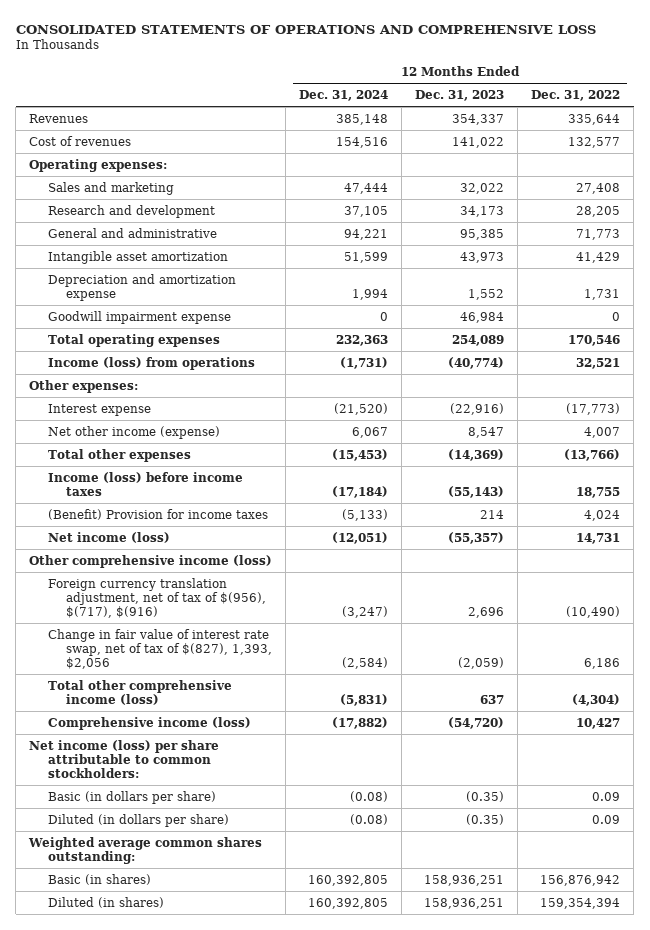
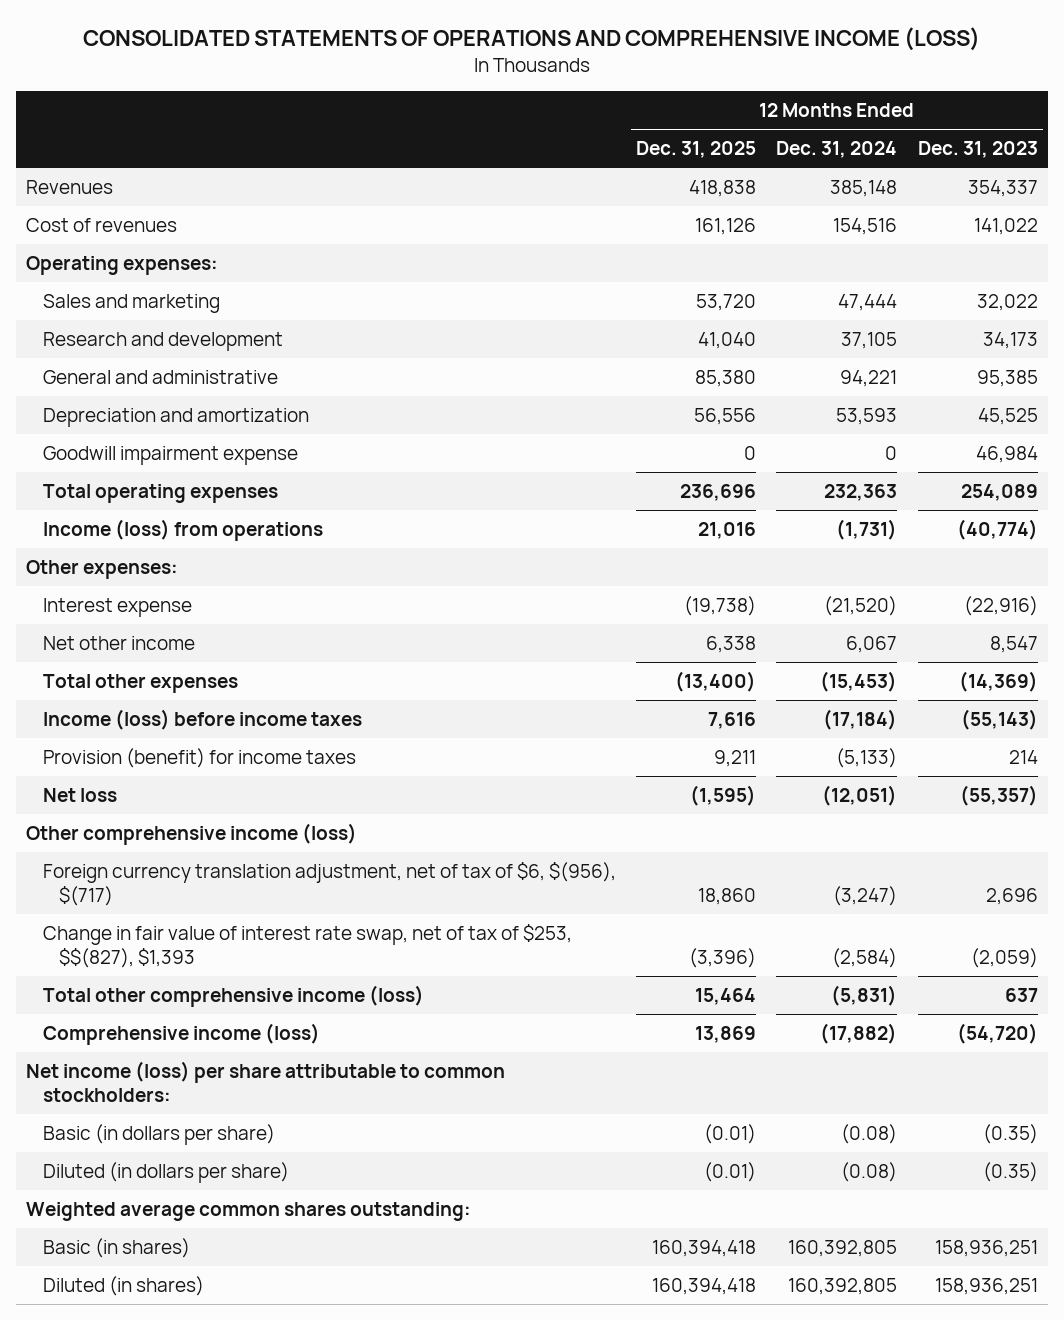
[15,24,596,34] CONSOLIDATED STATEMENTS OF OPERATIONS AND COMPREHENSIVE LOSS -> [82,26,980,51] CONSOLIDATED STATEMENTS OF OPERATIONS AND COMPREHENSIVE INCOME (LOSS)
[531,90,621,102] Dec. 31, 2022 -> none
none -> [636,141,757,159] Dec. 31, 2025
[47,250,228,264] Intangible asset amortization -> none
[47,273,236,301] Depreciation and amortization expense -> [42,408,309,428] Depreciation and amortization
[352,288,389,300] 1,994 -> [836,408,898,426] 53,593
[468,288,505,300] 1,552 -> [977,408,1038,426] 45,525
[47,425,220,439] Net other income (expense) -> [42,636,195,651] Net other income
[47,508,268,520] (Benefit) Provision for income taxes -> [42,748,356,769] Provision (benefit) for income taxes
[47,531,170,543] Net income (loss) -> [42,788,117,803] Net loss
[47,577,266,618] Foreign currency translation adjustment, net of tax of $(956), $(717), $(916) -> [42,862,616,906] Foreign currency translation adjustment, net of tax of $6, $(956), $(717)
[47,628,272,669] Change in fair value of interest rate swap, net of tax of $(827), 1,393, $2,056 -> [42,924,572,968] Change in fair value of interest rate swap, net of tax of $253, $$(827), $1,393

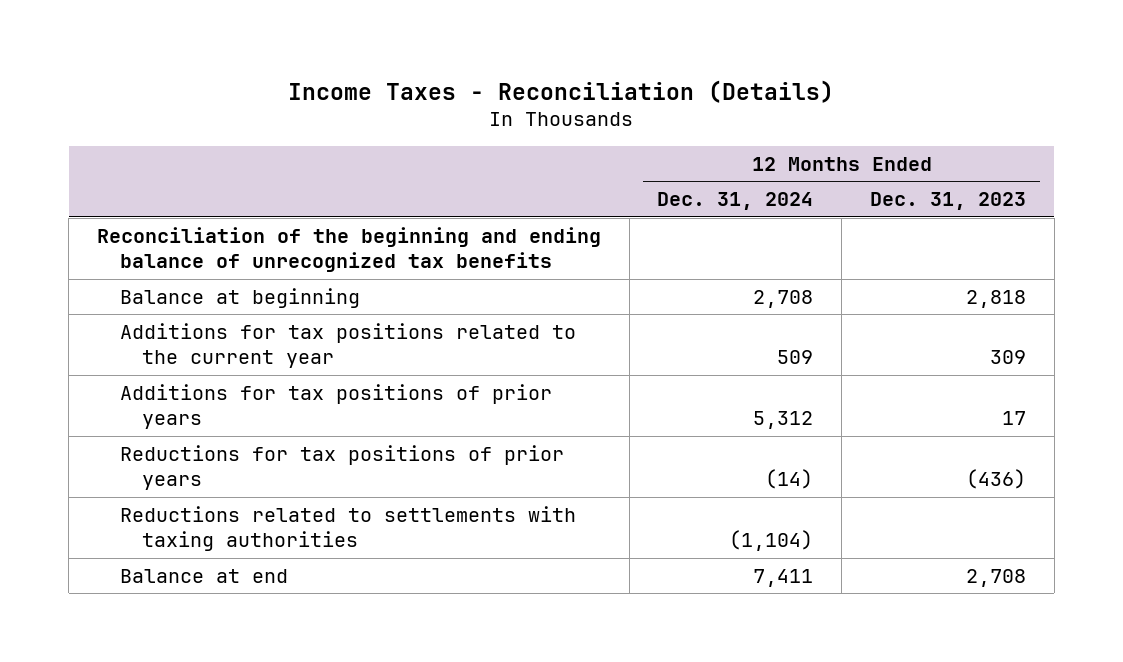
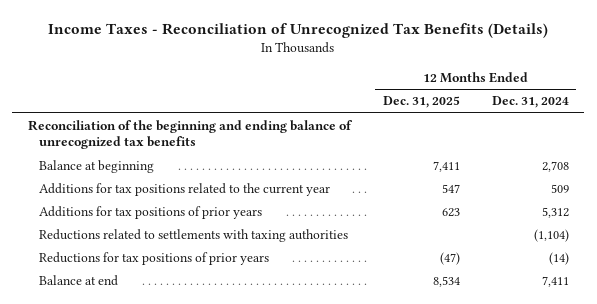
[288,79,835,103] Income Taxes - Reconciliation (Details) -> [48,22,549,38] Income Taxes - Reconciliation of Unrecognized Tax Benefits (Details)
[869,192,1026,211] Dec. 31, 2023 -> none
none -> [382,96,460,109] Dec. 31, 2025
[119,444,564,491] Reductions for tax positions of prior years -> [38,252,269,266] Reductions for tax positions of prior years

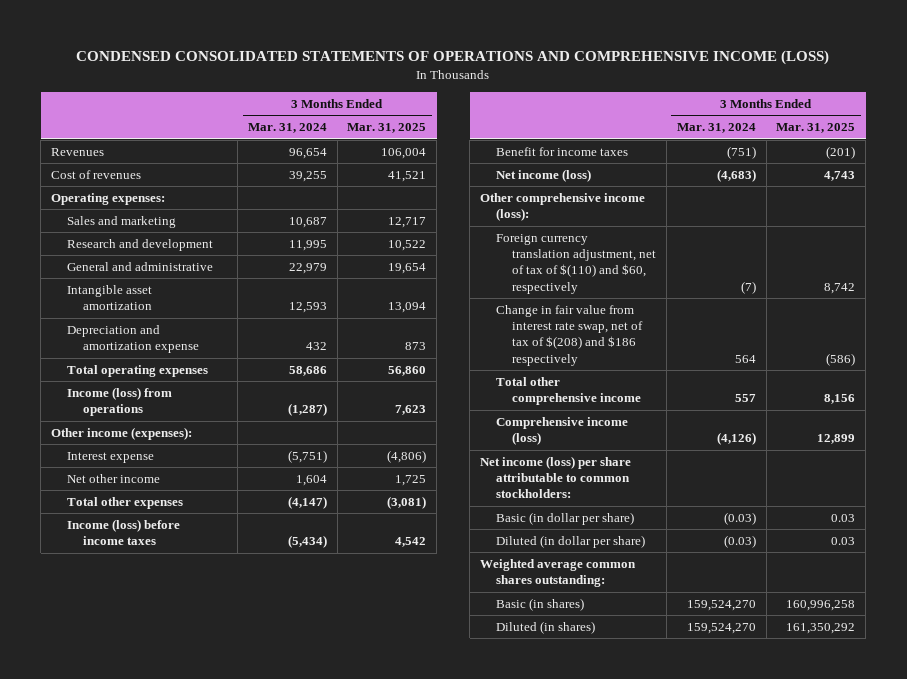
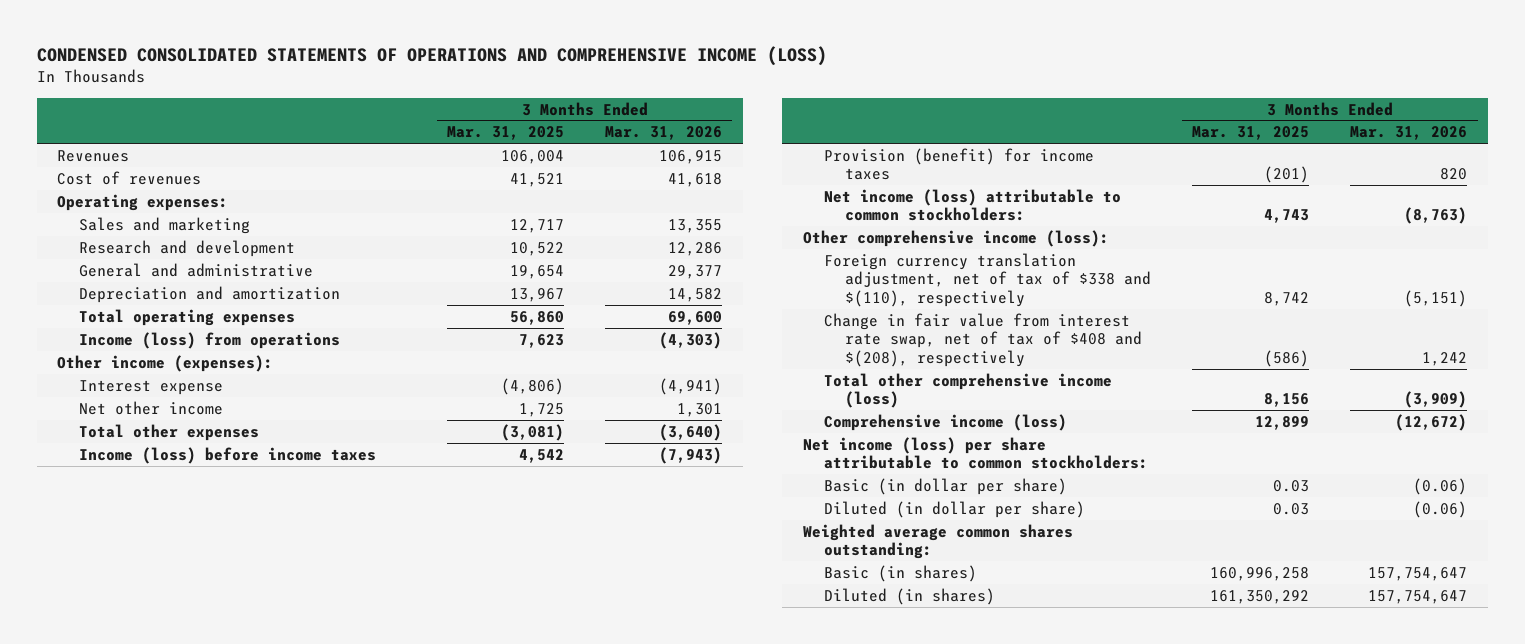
[247,123,327,134] Mar. 31, 2024 -> none
none -> [605,126,723,141] Mar. 31, 2026
[67,284,153,311] Intangible asset amortization -> none
[67,324,200,354] Depreciation and amortization expense -> [78,285,340,303] Depreciation and amortization
[405,342,427,351] 873 -> [509,287,564,302] 13,967
[496,146,629,156] Benefit for income taxes -> [823,147,1094,181] Provision (benefit) for income taxes
[496,168,592,182] Net income (loss) -> [823,188,1121,222] Net income (loss) attributable to common stockholders:
[496,233,656,294] Foreign currency translation adjustment, net of tax of $(110) and $60, respectively -> [823,252,1151,307] Foreign currency translation adjustment, net of tax of $338 and $(110), respectively
[496,304,643,366] Change in fair value from interest rate swap, net of tax of $(208) and $186 respectively -> [823,312,1142,367] Change in fair value from interest rate swap, net of tax of $408 and $(208), respectively
[496,376,641,406] Total other comprehensive income -> [823,372,1112,409] Total other comprehensive income (loss)

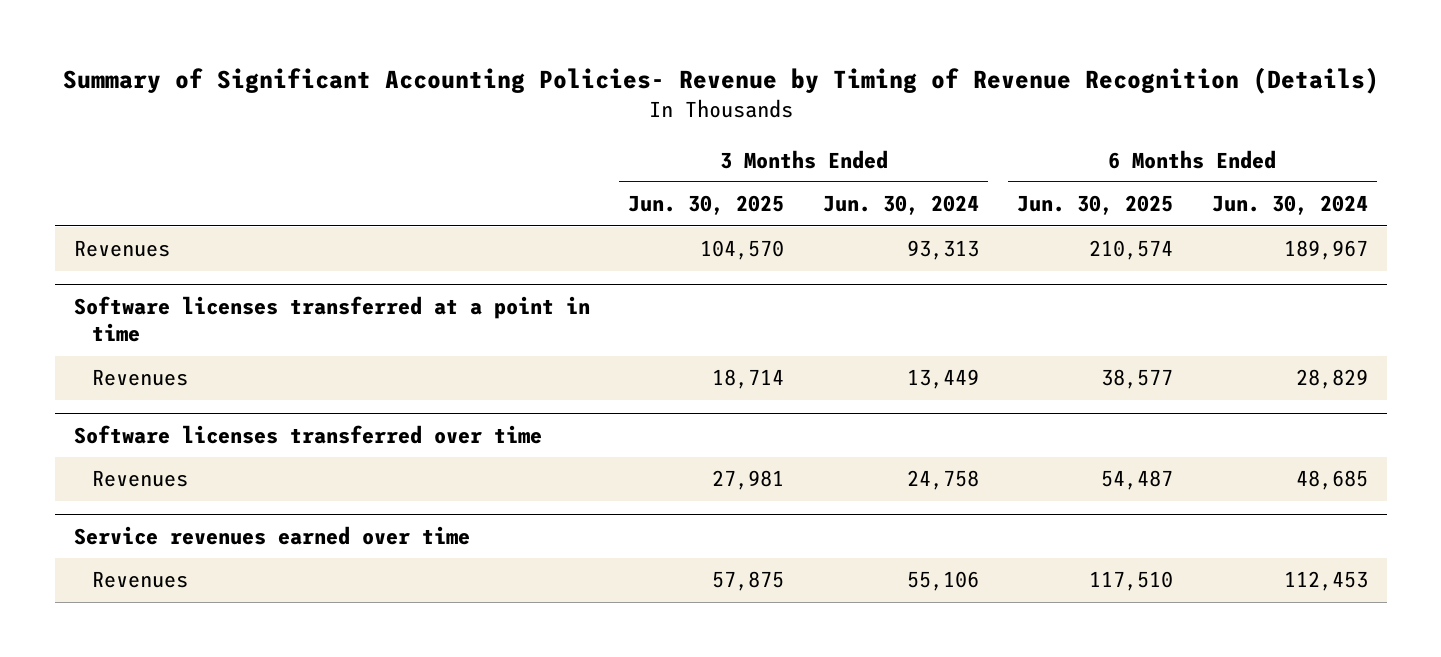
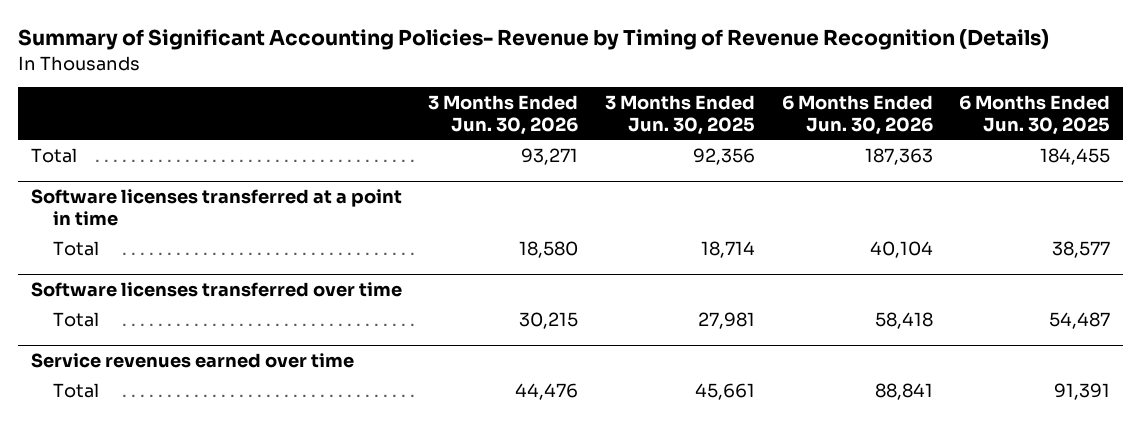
[822,195,979,216] Jun. 30, 2024 -> none
[1211,195,1368,216] Jun. 30, 2024 -> none
none -> [428,94,579,136] 3 Months Ended Jun. 30, 2026
none -> [781,94,933,136] 6 Months Ended Jun. 30, 2026
[73,240,170,258] Revenues -> none
none -> [30,147,77,163] Total
[92,369,189,387] Revenues -> [52,240,99,256] Total
[92,470,189,488] Revenues -> [52,311,99,327] Total
[92,571,189,589] Revenues -> none
none -> [52,382,99,398] Total

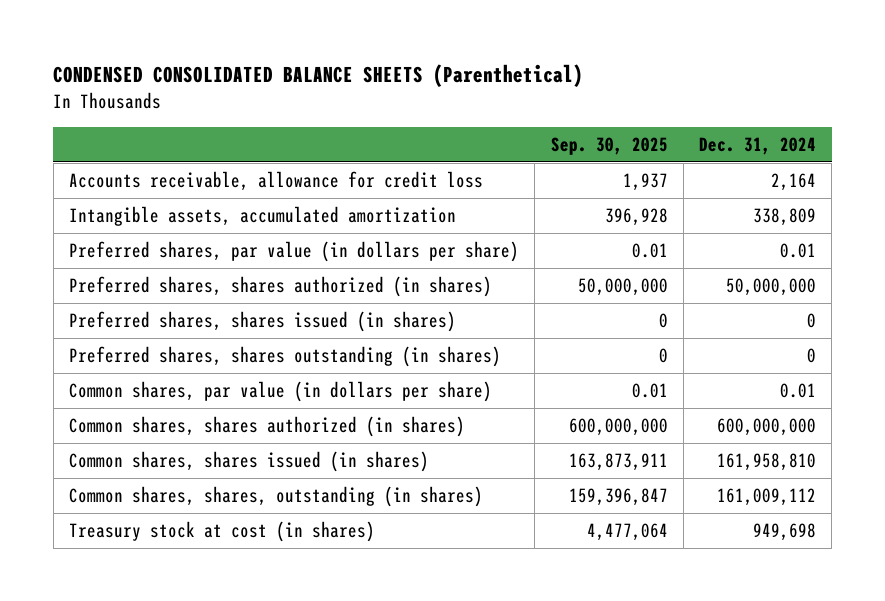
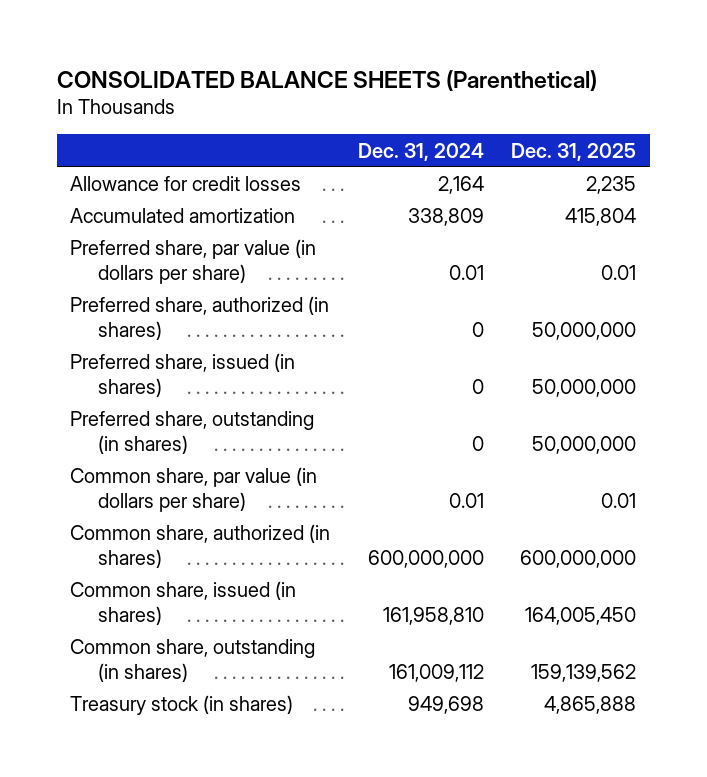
[53,64,584,88] CONDENSED CONSOLIDATED BALANCE SHEETS (Parenthetical) -> [56,69,597,91] CONSOLIDATED BALANCE SHEETS (Parenthetical)
[550,136,668,155] Sep. 30, 2025 -> none
none -> [511,142,637,161] Dec. 31, 2025
[69,171,484,192] Accounts receivable, allowance for credit loss -> [70,176,302,192] Allowance for credit losses
[69,206,457,227] Intangible assets, accumulated amortization -> [70,208,296,224] Accumulated amortization
[69,241,520,263] Preferred shares, par value (in dollars per share) -> [70,239,317,285] Preferred share, par value (in dollars per share)
[69,276,493,298] Preferred shares, shares authorized (in shares) -> [70,296,330,341] Preferred share, authorized (in shares)
[726,278,817,297] 50,000,000 -> [471,322,484,338] 0
[69,311,457,333] Preferred shares, shares issued (in shares) -> [70,353,296,398] Preferred share, issued (in shares)
[69,346,502,368] Preferred shares, shares outstanding (in shares) -> [70,411,315,455] Preferred share, outstanding (in shares)
[69,381,493,403] Common shares, par value (in dollars per share) -> [70,467,318,513] Common share, par value (in dollars per share)
[69,416,466,438] Common shares, shares authorized (in shares) -> [70,524,331,569] Common share, authorized (in shares)
[69,451,430,473] Common shares, shares issued (in shares) -> [70,581,297,626] Common share, issued (in shares)
[69,486,484,508] Common shares, shares, outstanding (in shares) -> [70,639,316,683] Common share, outstanding (in shares)
[69,521,376,543] Treasury stock at cost (in shares) -> [70,695,294,716] Treasury stock (in shares)

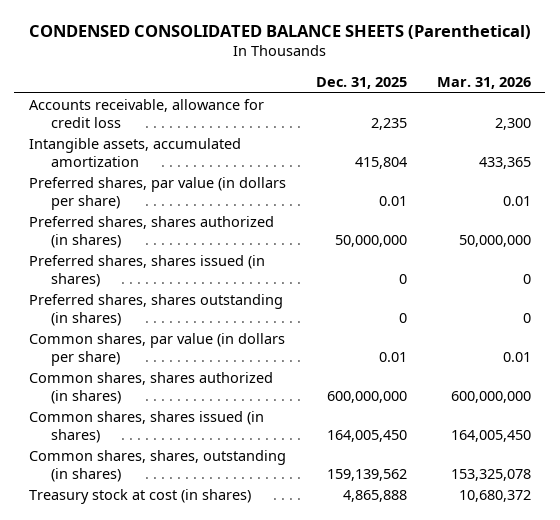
[56,69,597,91] CONSOLIDATED BALANCE SHEETS (Parenthetical) -> [28,24,531,39] CONDENSED CONSOLIDATED BALANCE SHEETS (Parenthetical)
[357,142,484,161] Dec. 31, 2024 -> none
none -> [436,76,531,89] Mar. 31, 2026
[70,176,302,192] Allowance for credit losses -> [29,99,265,128] Accounts receivable, allowance for credit loss
[70,208,296,224] Accumulated amortization -> [29,138,242,167] Intangible assets, accumulated amortization
[70,239,317,285] Preferred share, par value (in dollars per share) -> [29,177,287,210] Preferred shares, par value (in dollars per share)
[70,296,330,341] Preferred share, authorized (in shares) -> [29,216,275,248] Preferred shares, shares authorized (in shares)
[70,353,296,398] Preferred share, issued (in shares) -> [29,255,266,287] Preferred shares, shares issued (in shares)
[532,379,637,398] 50,000,000 -> [398,273,407,284] 0
[70,411,315,455] Preferred share, outstanding (in shares) -> [29,294,284,326] Preferred shares, shares outstanding (in shares)
[532,436,637,455] 50,000,000 -> [398,312,407,323] 0
[70,467,318,513] Common share, par value (in dollars per share) -> [29,333,286,366] Common shares, par value (in dollars per share)
[70,524,331,569] Common share, authorized (in shares) -> [29,372,274,404] Common shares, shares authorized (in shares)
[70,581,297,626] Common share, issued (in shares) -> [29,411,265,443] Common shares, shares issued (in shares)
[70,639,316,683] Common share, outstanding (in shares) -> [29,450,287,482] Common shares, shares, outstanding (in shares)
[70,695,294,716] Treasury stock (in shares) -> [29,489,252,505] Treasury stock at cost (in shares)

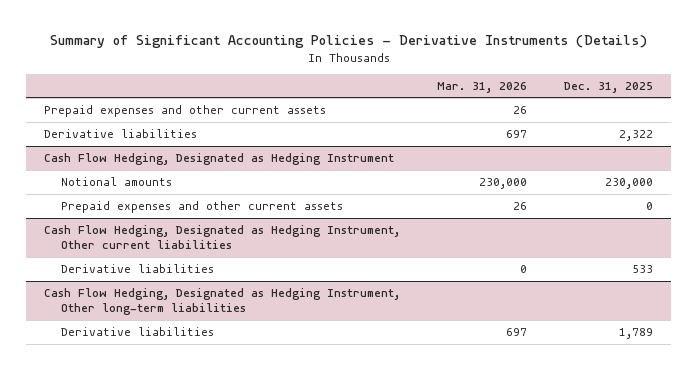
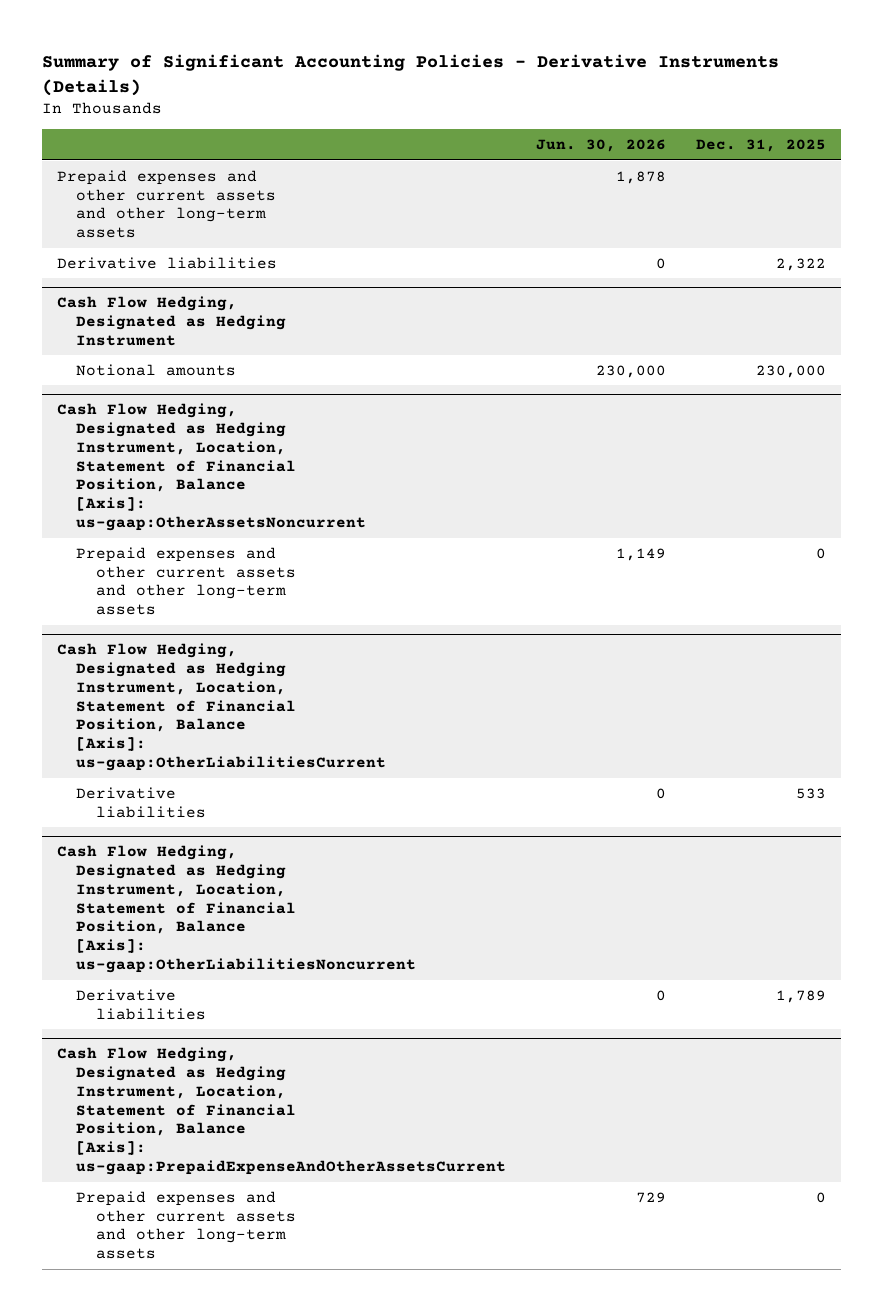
[437,81,528,93] Mar. 31, 2026 -> none
none -> [536,139,667,153] Jun. 30, 2026
[44,104,327,117] Prepaid expenses and other current assets -> [56,169,277,239] Prepaid expenses and other current assets and other long-term assets
[44,224,401,250] Cash Flow Hedging, Designated as Hedging Instrument, Other current liabilities -> none
none -> [56,403,367,531] Cash Flow Hedging, Designated as Hedging Instrument, Location, Statement of Financial Position, Balance [Axis]: us-gaap:OtherAssetsNoncurrent
[61,200,344,213] Prepaid expenses and other current assets -> [76,546,296,616] Prepaid expenses and other current assets and other long-term assets
none -> [56,643,387,771] Cash Flow Hedging, Designated as Hedging Instrument, Location, Statement of Financial Position, Balance [Axis]: us-gaap:OtherLiabilitiesCurrent
[44,287,401,316] Cash Flow Hedging, Designated as Hedging Instrument, Other long-term liabilities -> none
none -> [56,845,417,973] Cash Flow Hedging, Designated as Hedging Instrument, Location, Statement of Financial Position, Balance [Axis]: us-gaap:OtherLiabilitiesNoncurrent
none -> [56,1047,507,1175] Cash Flow Hedging, Designated as Hedging Instrument, Location, Statement of Financial Position, Balance [Axis]: us-gaap:PrepaidExpenseAndOtherAssetsCurrent
none -> [76,1190,296,1260] Prepaid expenses and other current assets and other long-term assets

